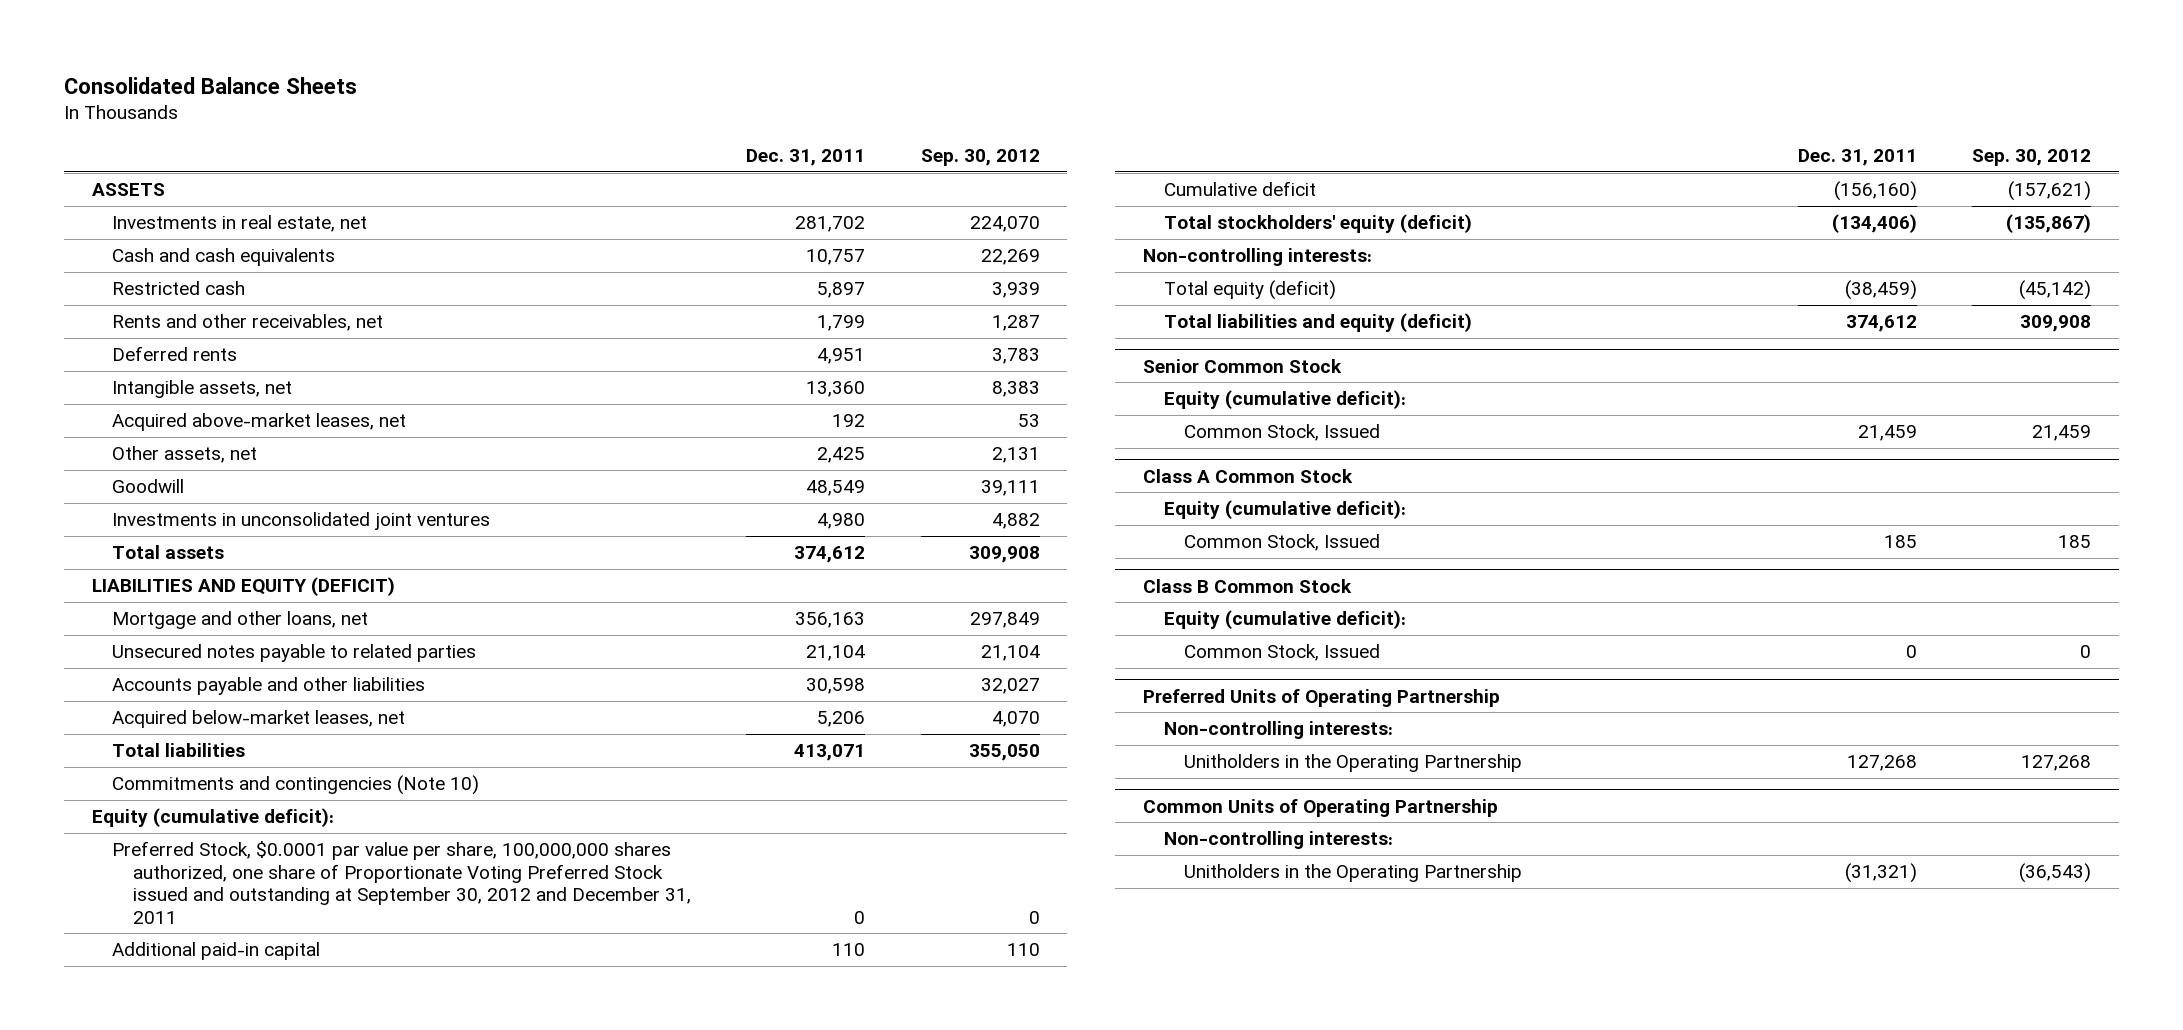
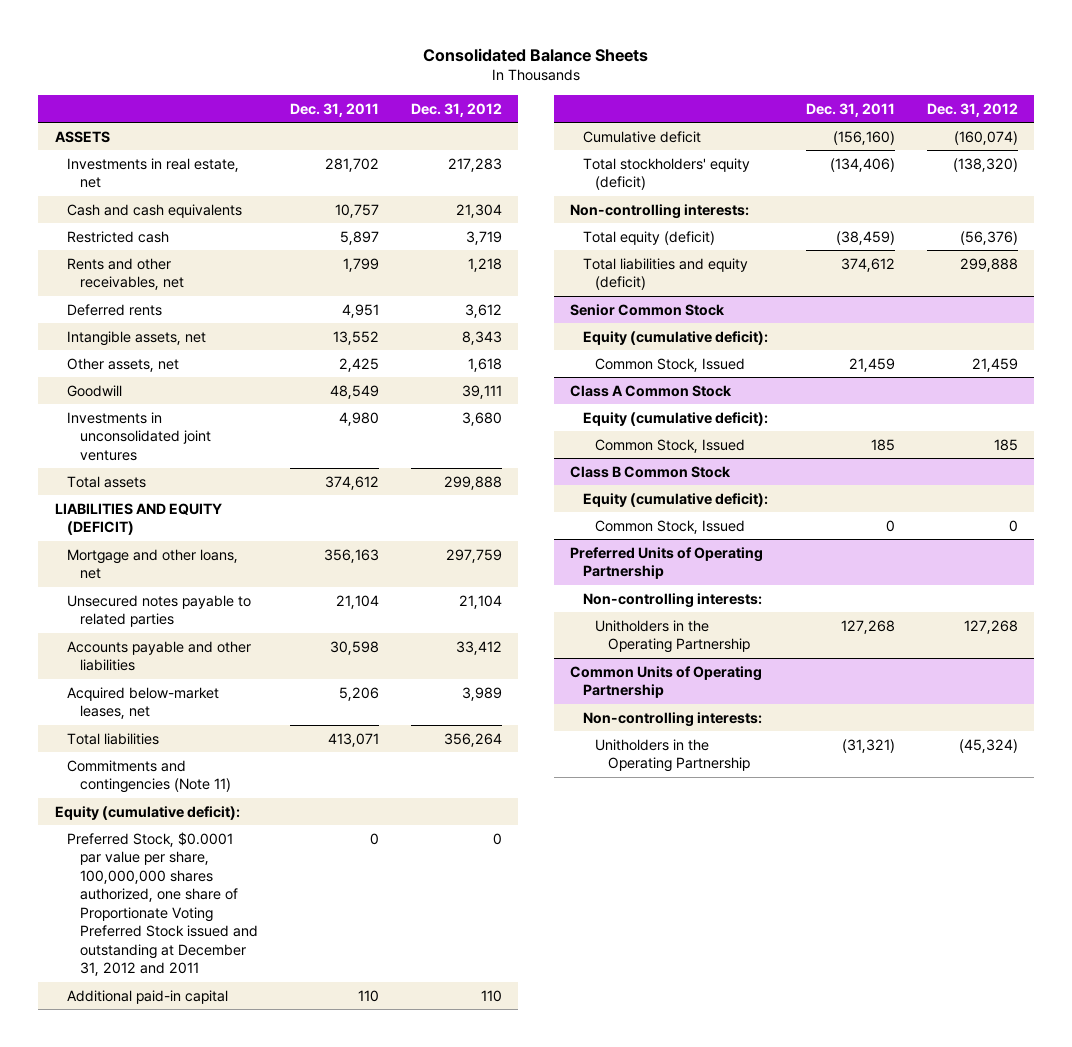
[920,148,1040,166] Sep. 30, 2012 -> none
none -> [411,102,503,117] Dec. 31, 2012
[112,413,407,432] Acquired above-market leases, net -> none
[806,381,866,398] 13,360 -> [332,330,379,345] 13,552
[112,775,480,796] Commitments and contingencies (Note 10) -> [67,759,231,794] Commitments and contingencies (Note 11)
[112,841,691,924] Preferred Stock, $0.0001 par value per share, 100,000,000 shares authorized, one share of Proportionate Voting Preferred Stock issued and outstanding at September 30, 2012 and December 31, 2011 -> [67,831,258,977] Preferred Stock, $0.0001 par value per share, 100,000,000 shares authorized, one share of Proportionate Voting Preferred Stock issued and outstanding at December 31, 2012 and 2011

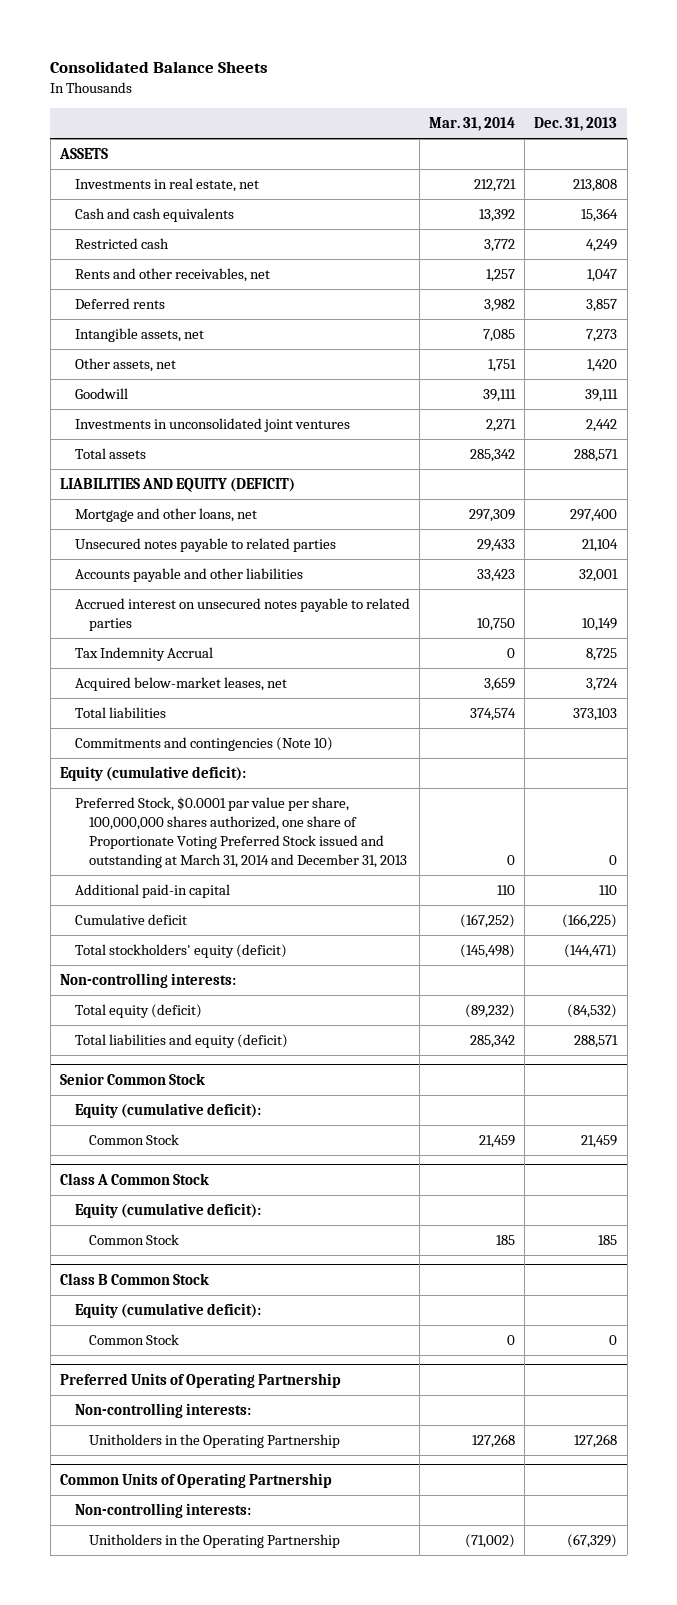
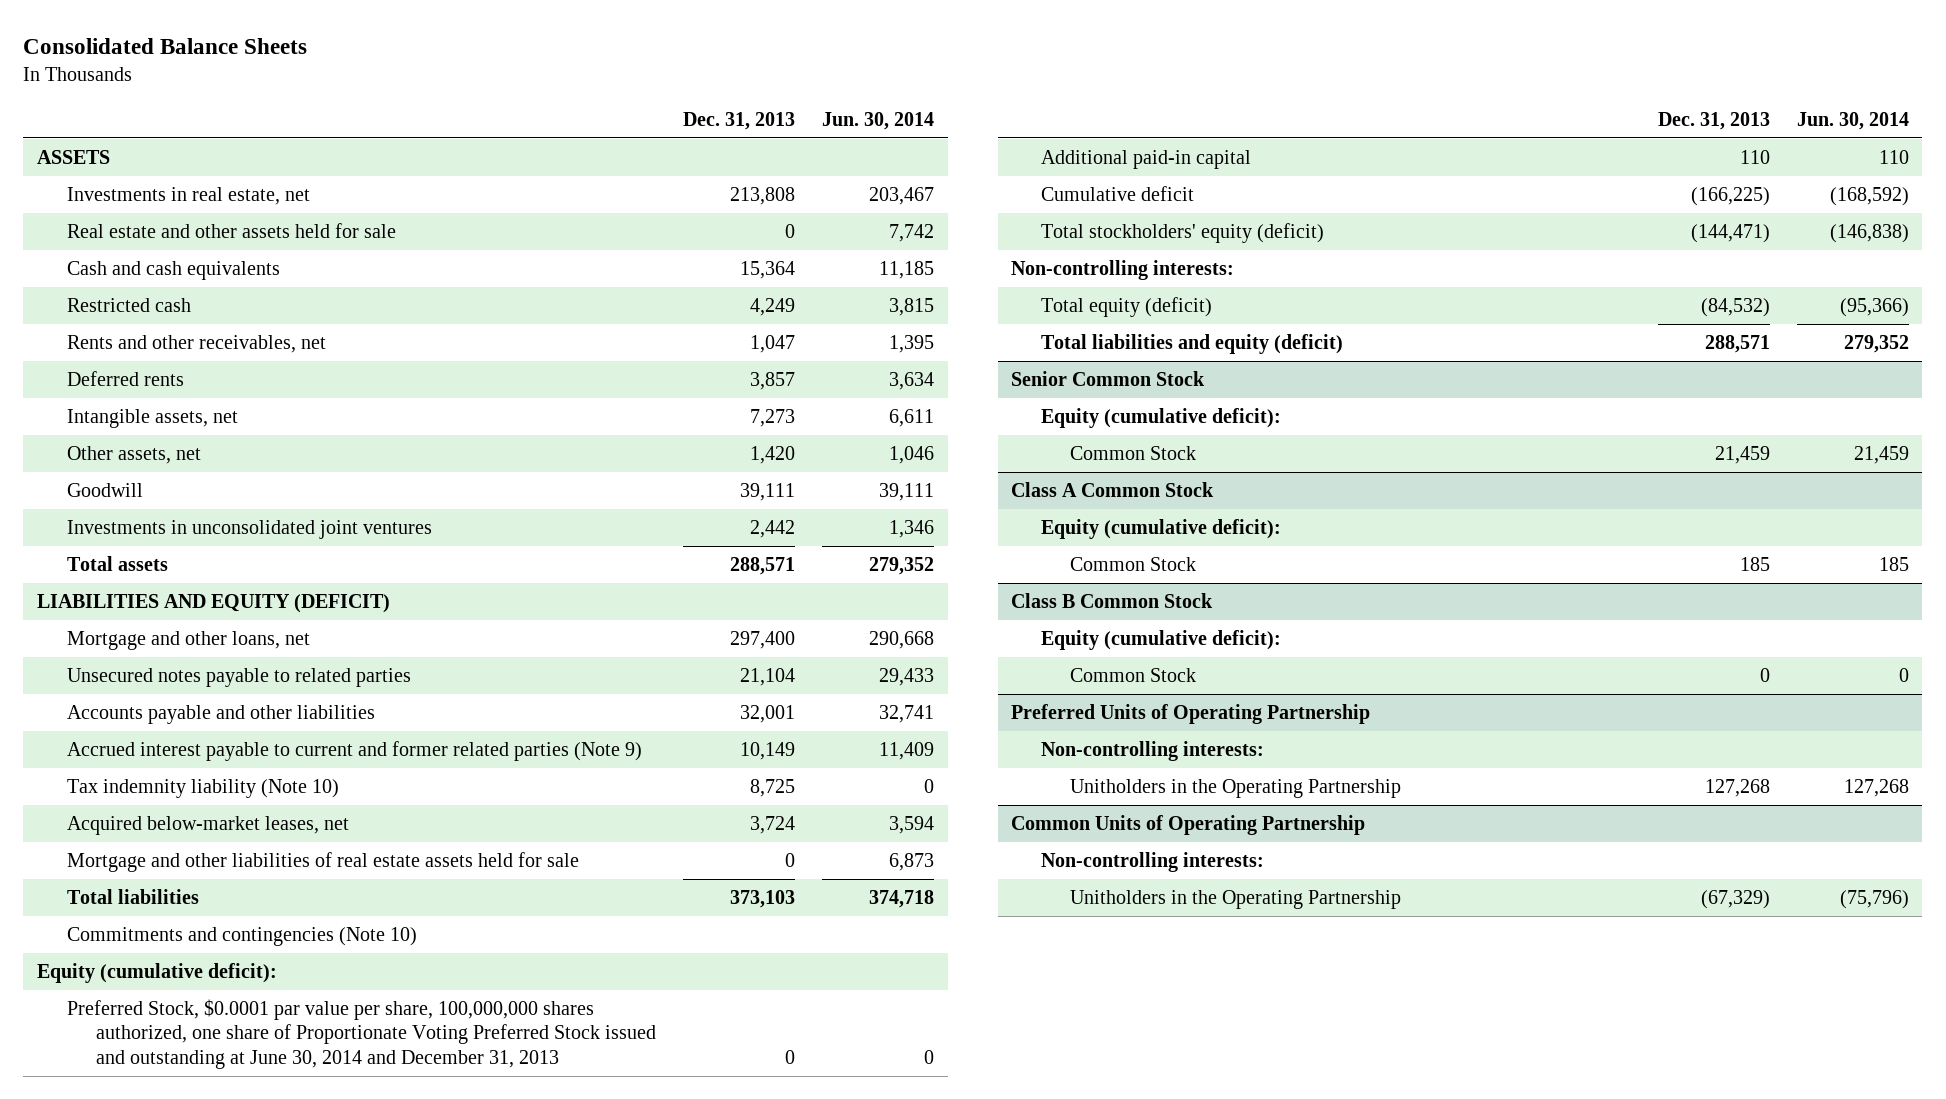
[428,116,515,131] Mar. 31, 2014 -> none
none -> [822,111,935,130] Jun. 30, 2014
none -> [66,222,396,238] Real estate and other assets held for sale
[74,598,410,631] Accrued interest on unsecured notes payable to related parties -> [66,740,642,761] Accrued interest payable to current and former related parties (Note 9)
[74,647,213,662] Tax Indemnity Accrual -> [66,778,339,798] Tax indemnity liability (Note 10)
none -> [66,851,579,872] Mortgage and other liabilities of real estate assets held for sale
[74,797,408,868] Preferred Stock, $0.0001 par value per share, 100,000,000 shares authorized, one share of Proportionate Voting Preferred Stock issued and outstanding at March 31, 2014 and December 31, 2013 -> [66,998,657,1070] Preferred Stock, $0.0001 par value per share, 100,000,000 shares authorized, one share of Proportionate Voting Preferred Stock issued and outstanding at June 30, 2014 and December 31, 2013

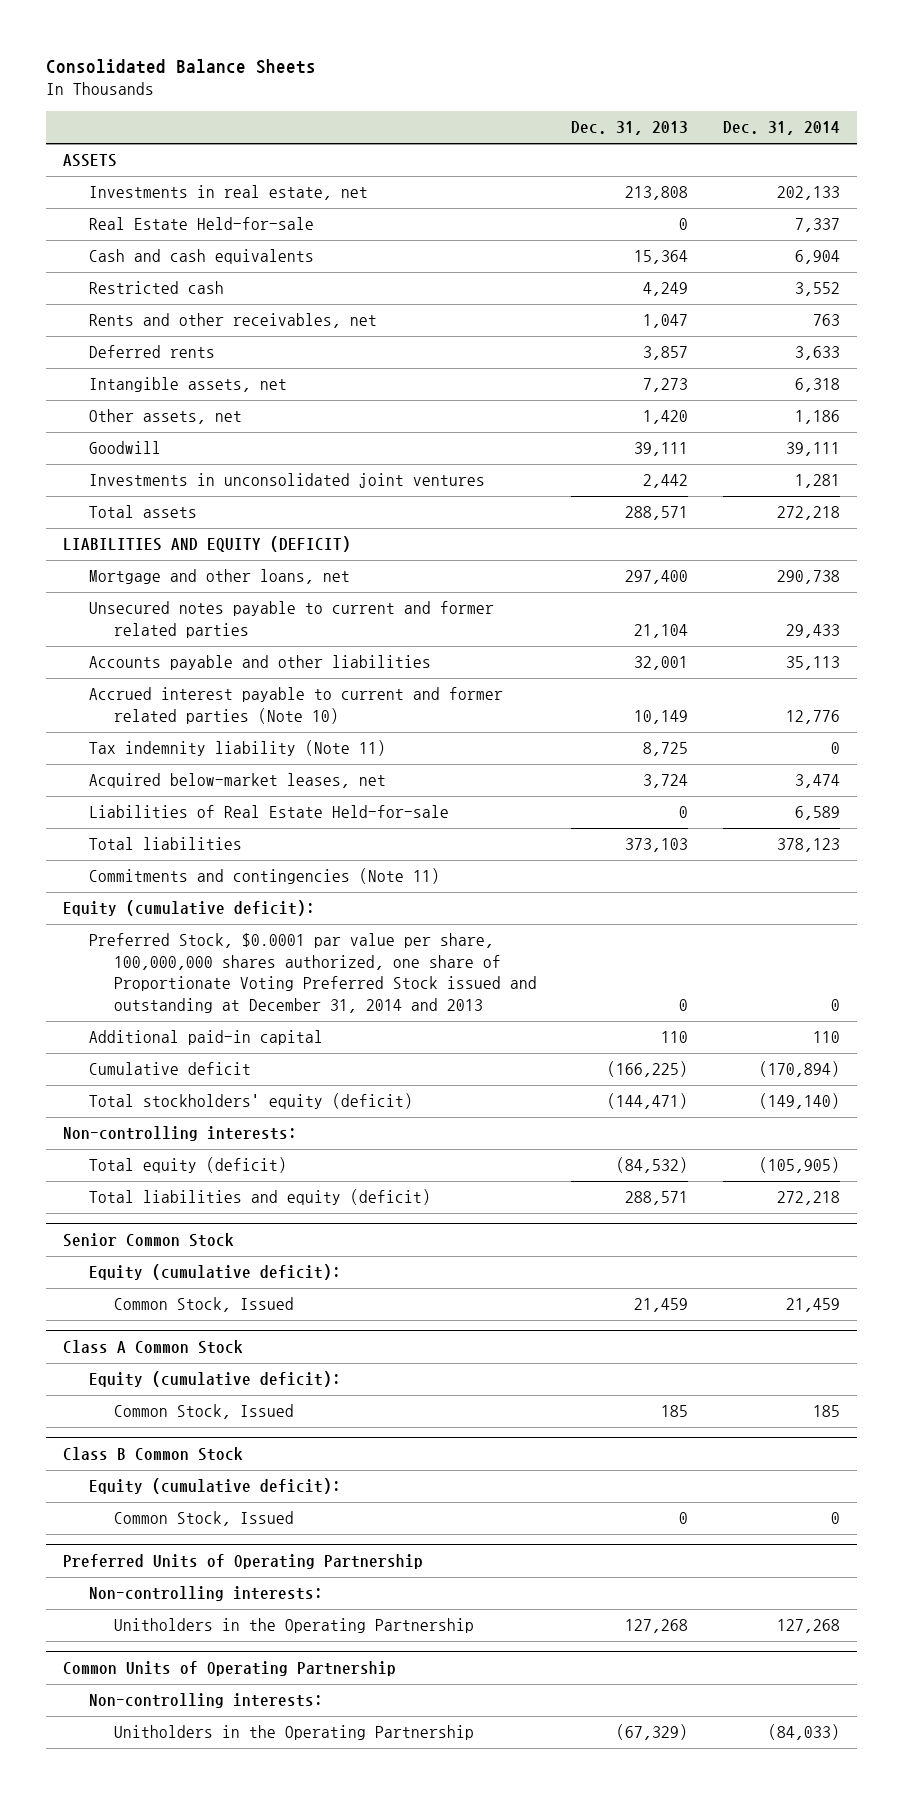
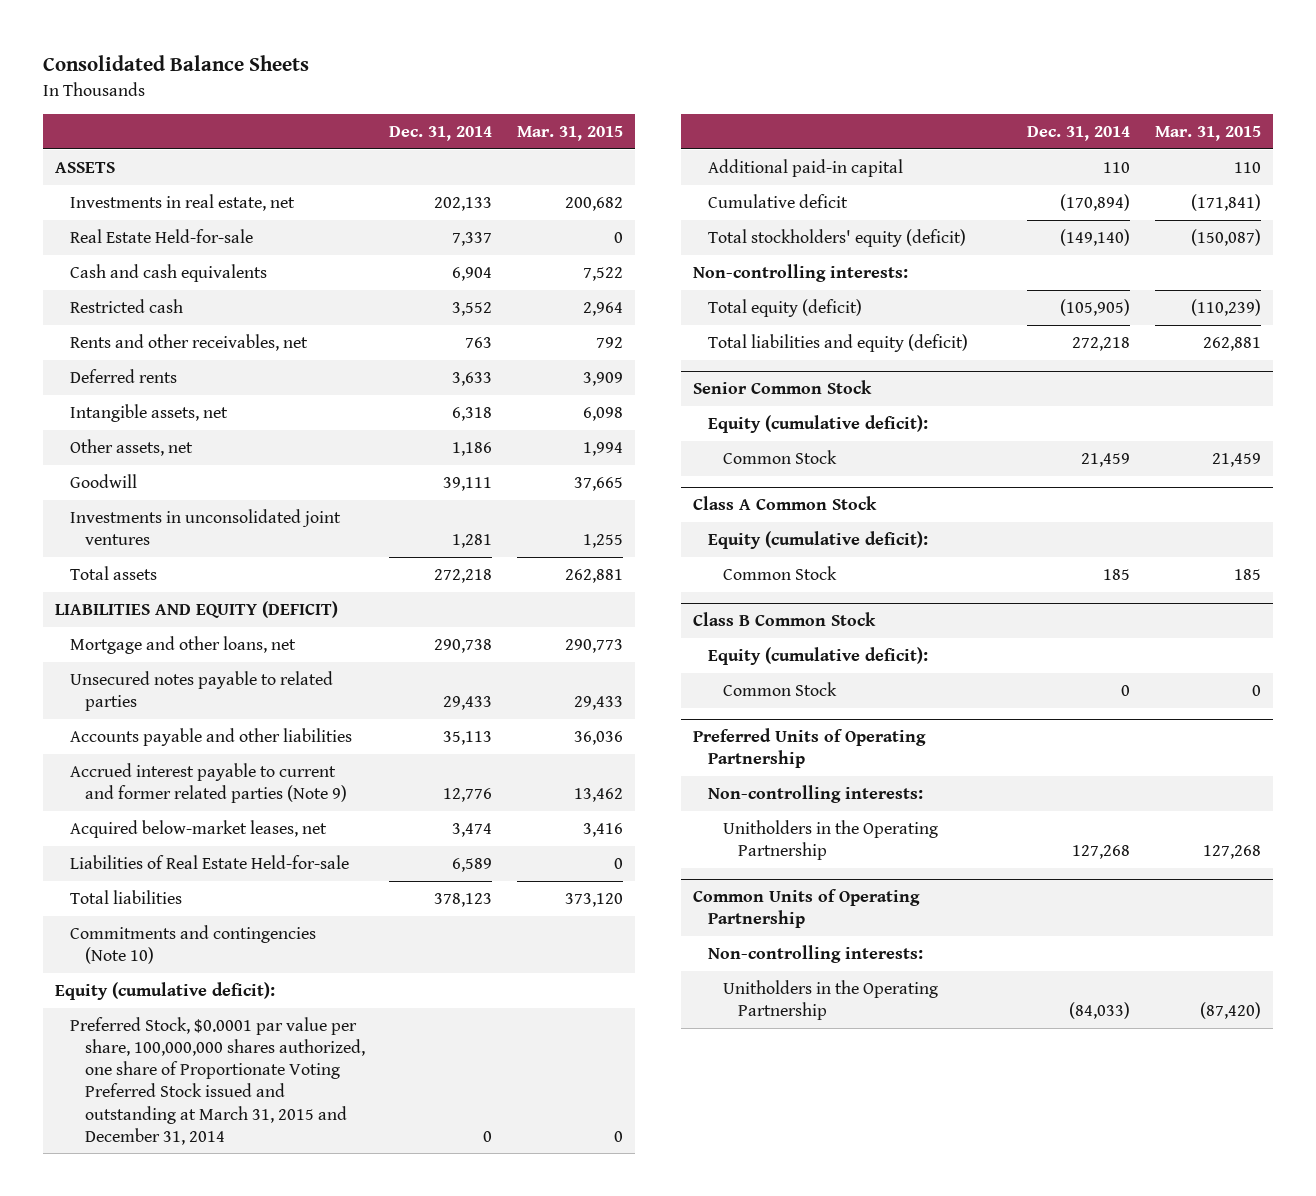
[571,121,689,136] Dec. 31, 2013 -> none
none -> [517,125,624,141] Mar. 31, 2015
[88,601,494,638] Unsecured notes payable to current and former related parties -> [69,671,333,712] Unsecured notes payable to related parties
[88,740,386,757] Tax indemnity liability (Note 11) -> none
[88,687,503,724] Accrued interest payable to current and former related parties (Note 10) -> [69,763,347,804] Accrued interest payable to current and former related parties (Note 9)
[88,868,440,885] Commitments and contingencies (Note 11) -> [69,925,316,965] Commitments and contingencies (Note 10)
[88,933,537,1013] Preferred Stock, $0.0001 par value per share, 100,000,000 shares authorized, one share of Proportionate Voting Preferred Stock issued and outstanding at December 31, 2014 and 2013 -> [69,1017,365,1145] Preferred Stock, $0.0001 par value per share, 100,000,000 shares authorized, one share of Proportionate Voting Preferred Stock issued and outstanding at March 31, 2015 and December 31, 2014
[113,1297,294,1313] Common Stock, Issued -> [722,450,837,465] Common Stock
[113,1404,294,1420] Common Stock, Issued -> [722,566,837,581] Common Stock
[113,1511,294,1527] Common Stock, Issued -> [722,682,837,697] Common Stock

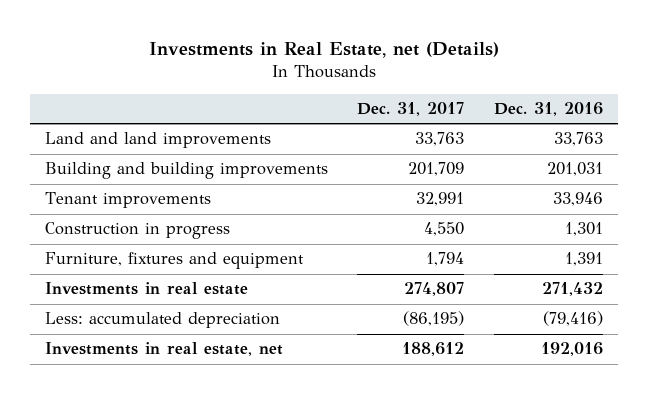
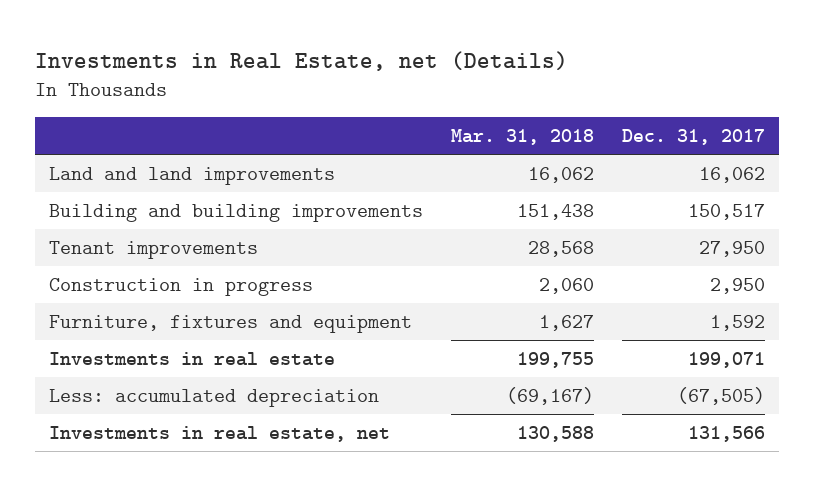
[493,102,603,117] Dec. 31, 2016 -> none
none -> [451,129,595,146] Mar. 31, 2018
[415,132,465,147] 33,763 -> [699,166,766,183] 16,062
[408,162,465,177] 201,709 -> [688,203,766,220] 150,517
[416,192,465,207] 32,991 -> [699,240,766,257] 27,950
[424,222,465,237] 4,550 -> [710,277,766,294] 2,950
[426,252,465,267] 1,794 -> [710,314,766,331] 1,592
[404,282,465,297] 274,807 -> [688,351,766,368] 199,071
[403,311,465,327] (86,195) -> [677,386,766,405] (67,505)
[402,342,465,357] 188,612 -> [688,425,766,442] 131,566

